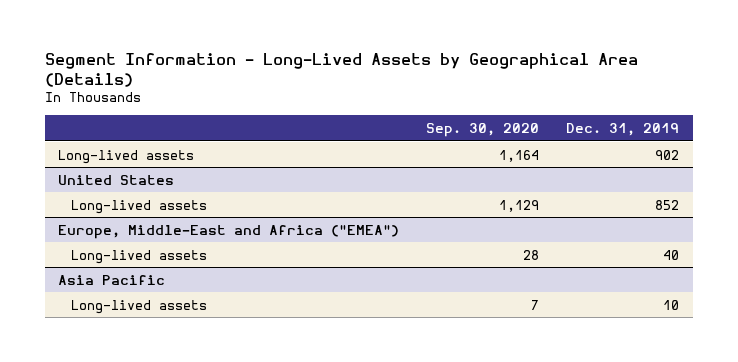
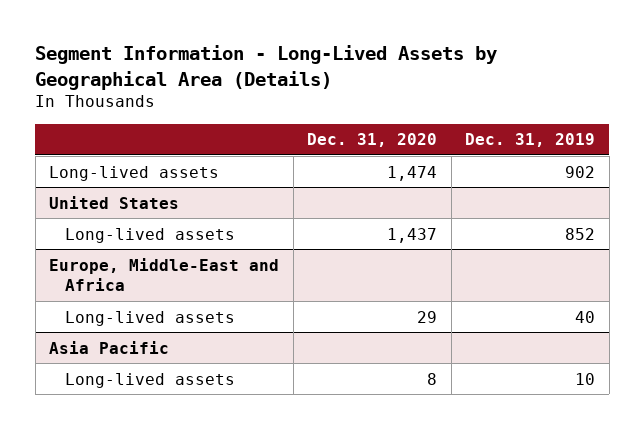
[426,122,540,137] Sep. 30, 2020 -> none
none -> [307,133,438,148] Dec. 31, 2020
[58,224,400,239] Europe, Middle-East and Africa ("EMEA") -> [49,257,280,292] Europe, Middle-East and Africa

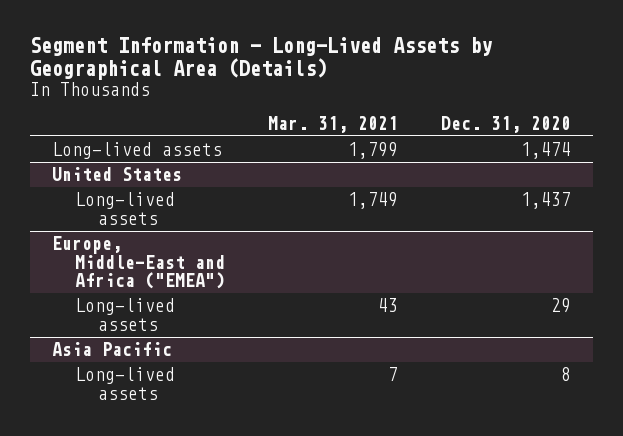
[465,133,596,148] Dec. 31, 2019 -> none
none -> [268,115,399,133] Mar. 31, 2021
[49,257,280,292] Europe, Middle-East and Africa -> [51,236,226,290] Europe, Middle-East and Africa ("EMEA")

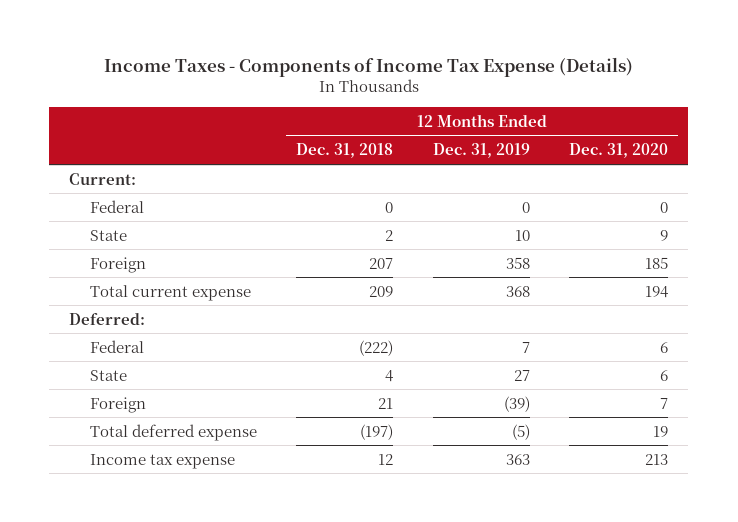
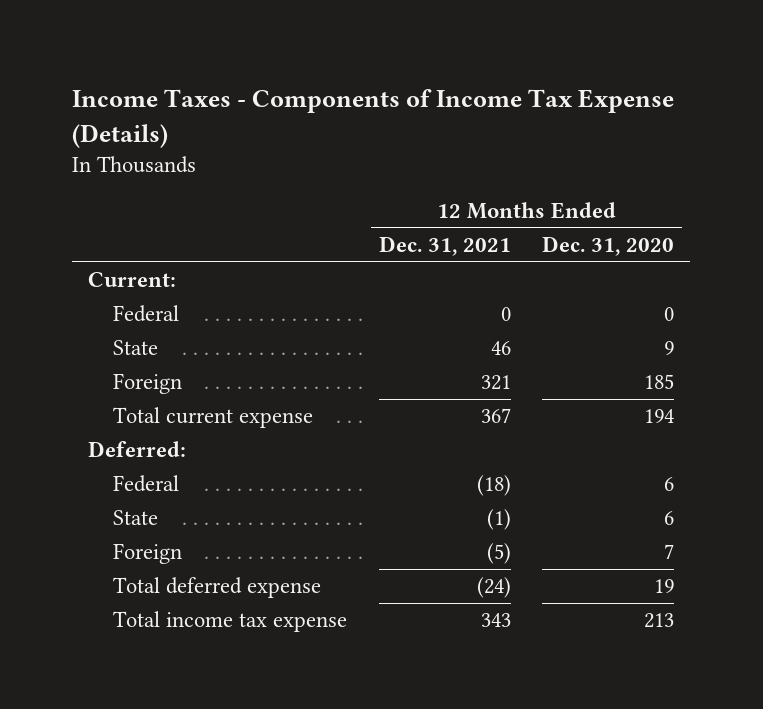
[296,143,394,159] Dec. 31, 2018 -> none
[432,143,530,159] Dec. 31, 2019 -> none
none -> [378,235,511,256] Dec. 31, 2021
[89,453,235,469] Income tax expense -> [112,611,347,633] Total income tax expense

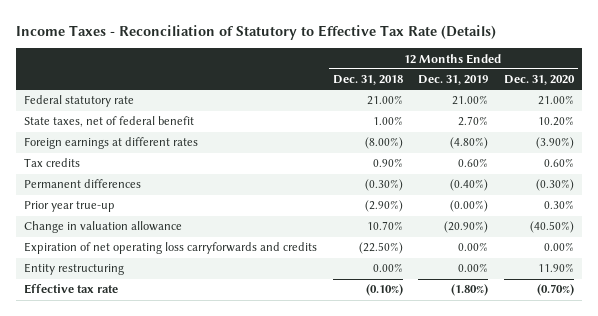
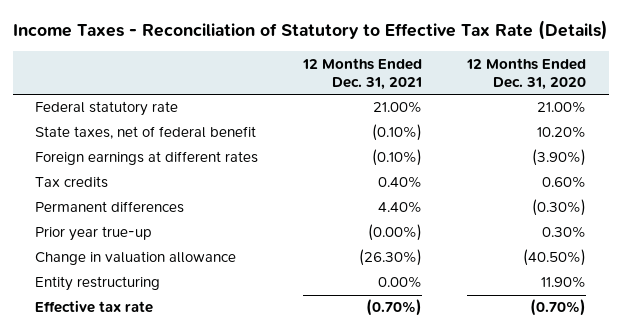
[332,75,403,86] Dec. 31, 2018 -> none
[418,75,489,86] Dec. 31, 2019 -> none
none -> [302,57,423,91] 12 Months Ended Dec. 31, 2021
[23,242,317,255] Expiration of net operating loss carryforwards and credits -> none

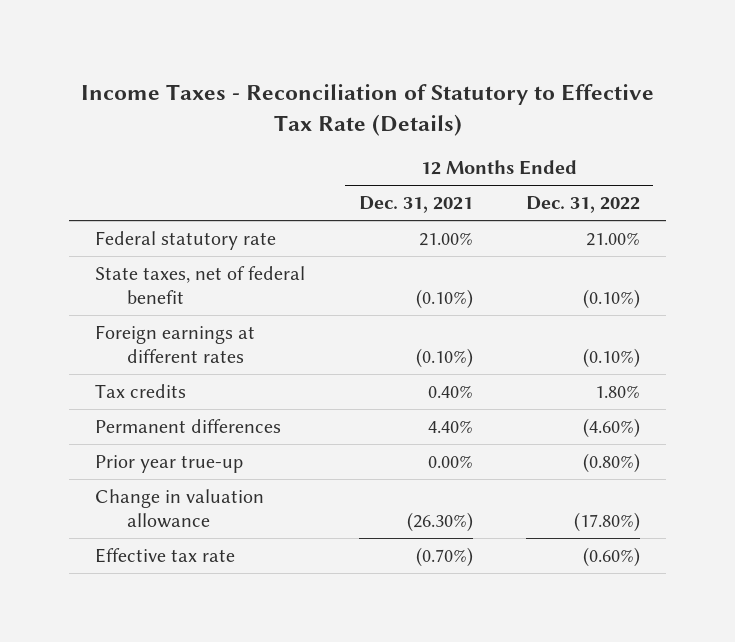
[466,57,587,91] 12 Months Ended Dec. 31, 2020 -> none
none -> [525,196,640,214] Dec. 31, 2022
[368,224,423,242] (0.00%) -> [427,454,473,468] 0.00%
[35,276,161,292] Entity restructuring -> none

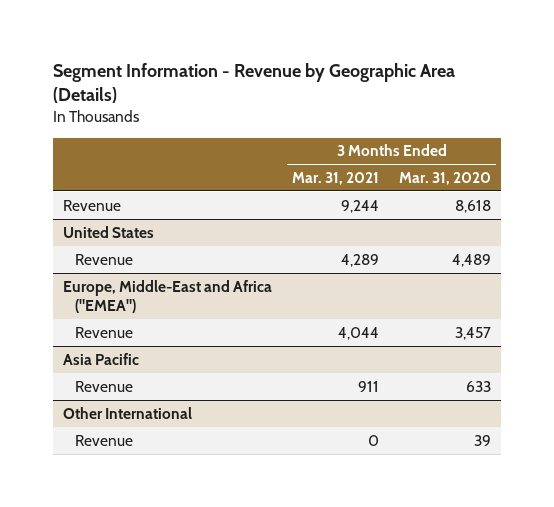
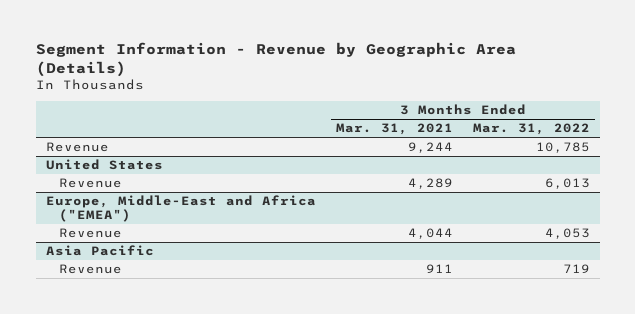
[399,171,492,185] Mar. 31, 2020 -> none
none -> [472,123,590,136] Mar. 31, 2022
[62,406,192,419] Other International -> none
[75,434,134,446] Revenue -> none

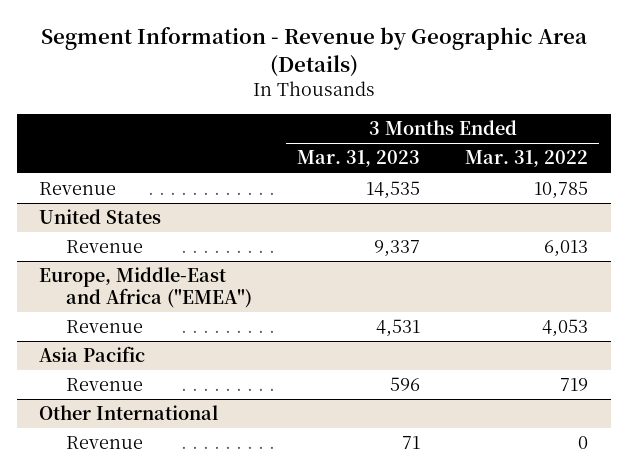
[335,123,453,136] Mar. 31, 2021 -> none
none -> [297,150,421,168] Mar. 31, 2023
none -> [39,405,219,421] Other International
none -> [66,436,144,450] Revenue

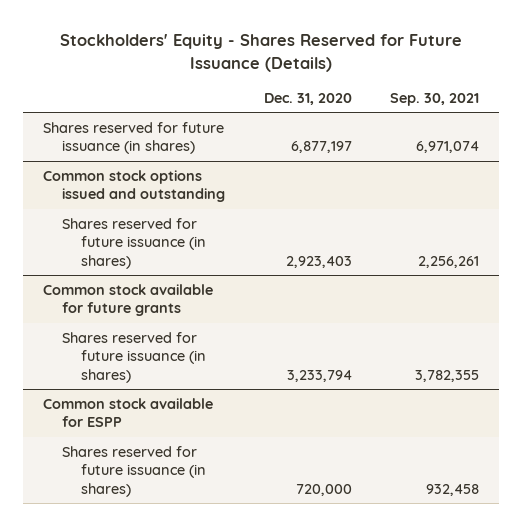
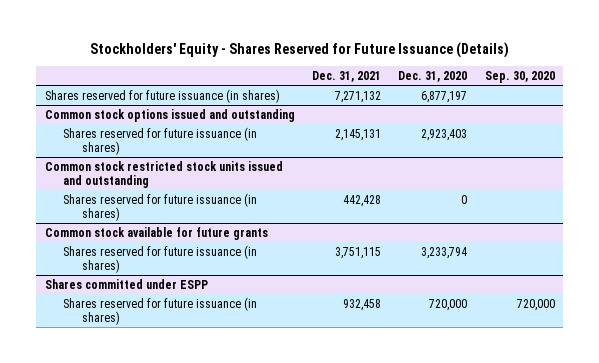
[390,92,480,106] Sep. 30, 2021 -> none
none -> [311,71,381,83] Dec. 31, 2021
none -> [484,71,555,84] Sep. 30, 2020
none -> [44,160,283,188] Common stock restricted stock units issued and outstanding
none -> [63,192,258,221] Shares reserved for future issuance (in shares)
[42,397,213,428] Common stock available for ESPP -> [44,278,208,289] Shares committed under ESPP

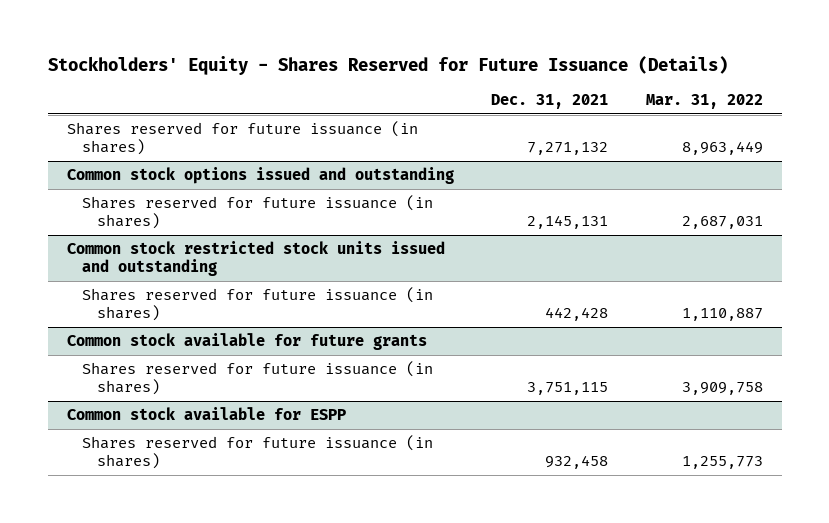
[398,71,468,83] Dec. 31, 2020 -> none
[484,71,555,84] Sep. 30, 2020 -> none
none -> [645,93,763,109] Mar. 31, 2022
[44,278,208,289] Shares committed under ESPP -> [66,407,346,421] Common stock available for ESPP

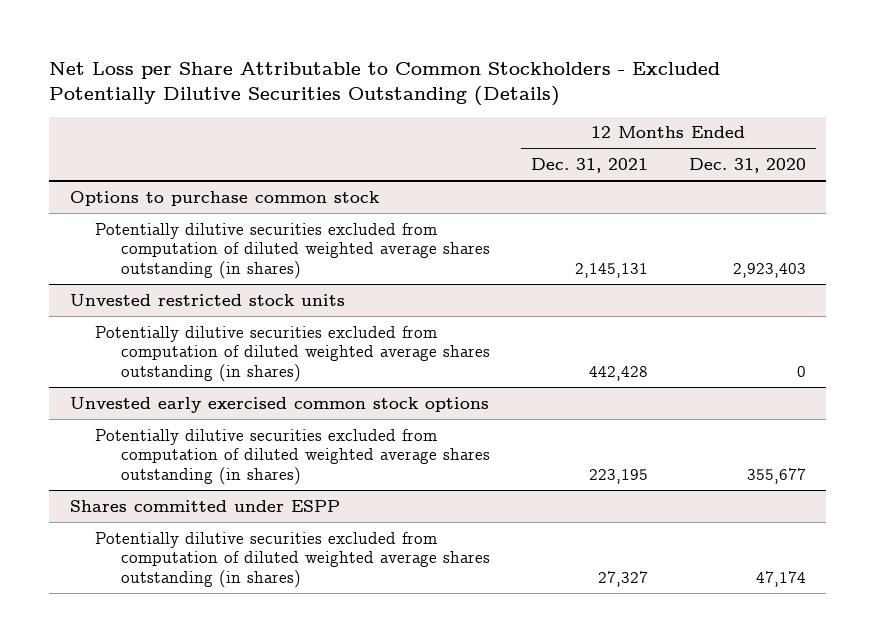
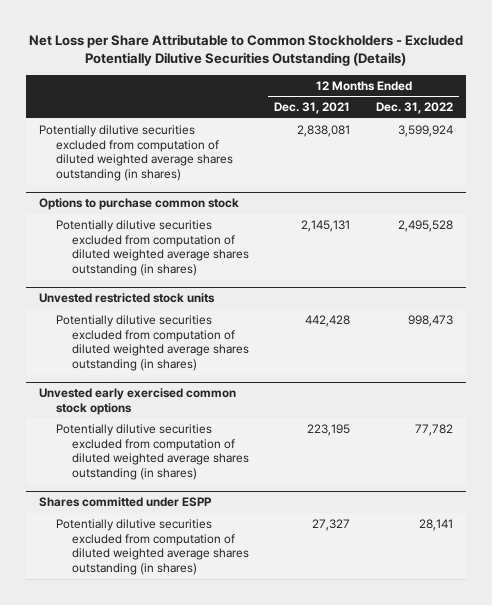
[688,158,806,174] Dec. 31, 2020 -> none
none -> [375,102,453,115] Dec. 31, 2022
none -> [39,124,233,182] Potentially dilutive securities excluded from computation of diluted weighted average shares outstanding (in shares)

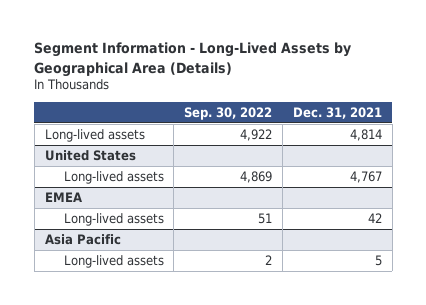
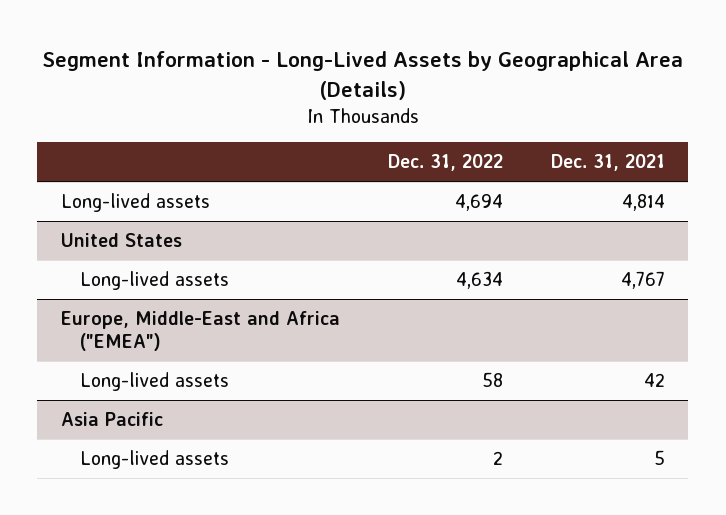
[184,106,273,120] Sep. 30, 2022 -> none
none -> [387,154,503,172] Dec. 31, 2022
[44,191,82,202] EMEA -> [61,310,341,352] Europe, Middle-East and Africa ("EMEA")

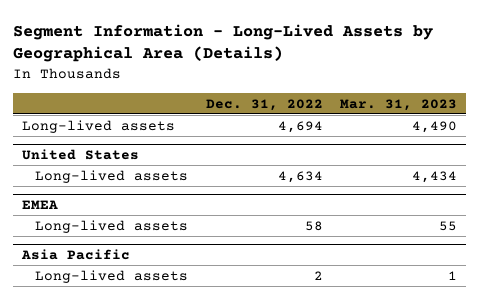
[550,154,665,172] Dec. 31, 2021 -> none
none -> [340,98,458,111] Mar. 31, 2023
[61,310,341,352] Europe, Middle-East and Africa ("EMEA") -> [21,200,58,210] EMEA

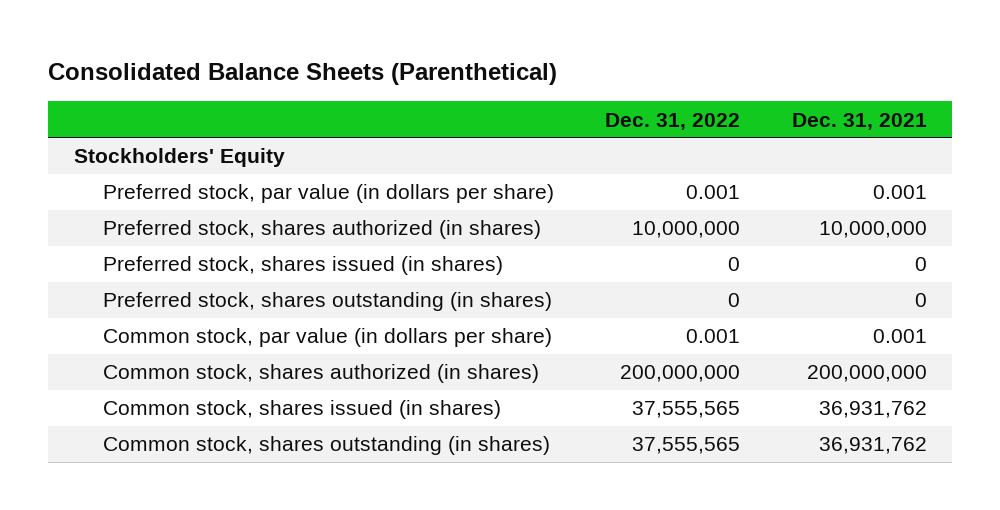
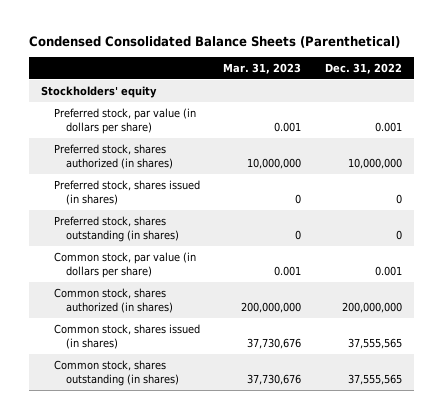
[47,63,557,86] Consolidated Balance Sheets (Parenthetical) -> [29,36,401,49] Condensed Consolidated Balance Sheets (Parenthetical)
[791,112,927,130] Dec. 31, 2021 -> none
none -> [223,62,302,74] Mar. 31, 2023
[73,148,285,168] Stockholders' Equity -> [40,85,157,98] Stockholders' equity

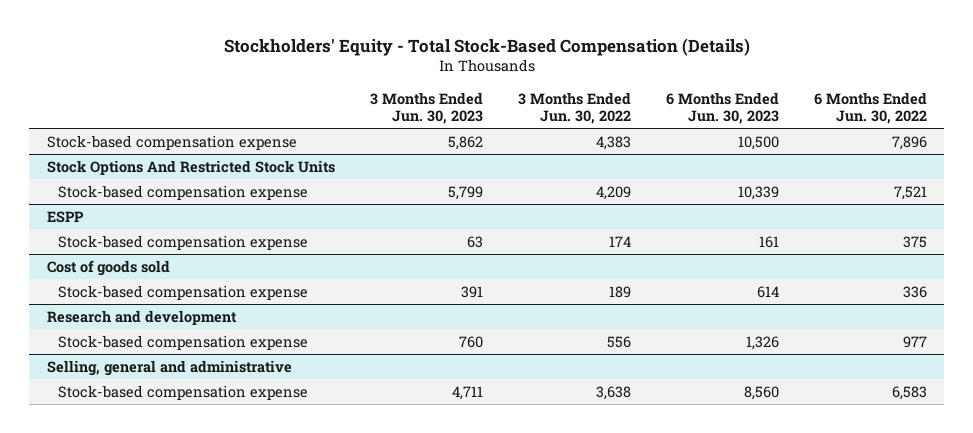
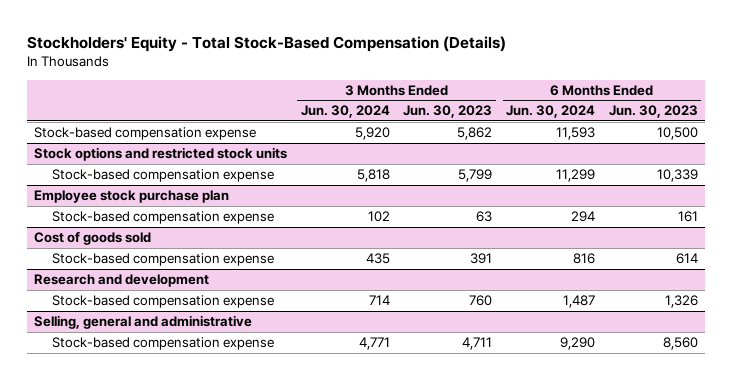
[517,91,631,125] 3 Months Ended Jun. 30, 2022 -> none
[813,91,927,125] 6 Months Ended Jun. 30, 2022 -> none
none -> [300,105,390,119] Jun. 30, 2024
none -> [506,105,596,119] Jun. 30, 2024
[46,159,335,175] Stock Options And Restricted Stock Units -> [34,147,288,162] Stock options and restricted stock units
[46,210,84,223] ESPP -> [34,190,230,204] Employee stock purchase plan

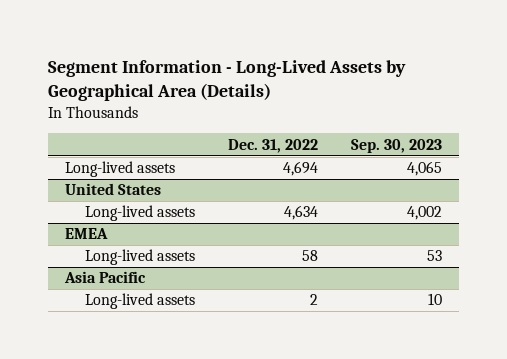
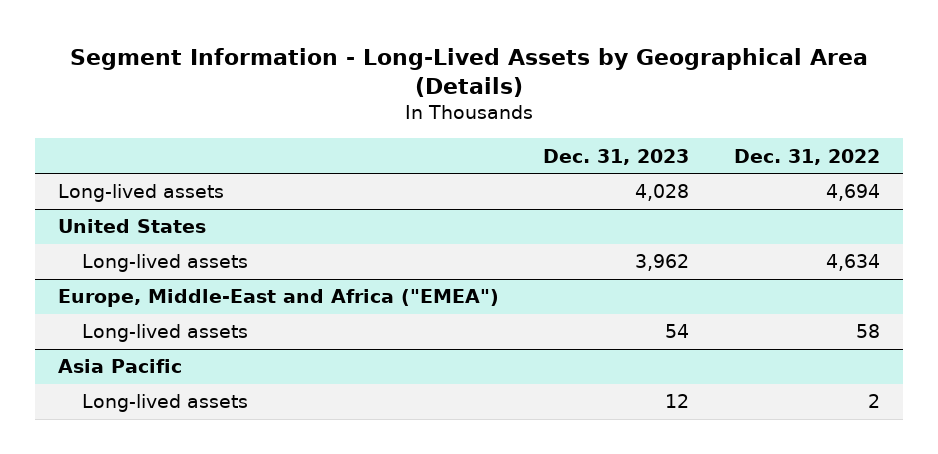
[351,138,443,153] Sep. 30, 2023 -> none
none -> [543,148,690,165] Dec. 31, 2023
[64,228,108,240] EMEA -> [57,289,499,308] Europe, Middle-East and Africa ("EMEA")

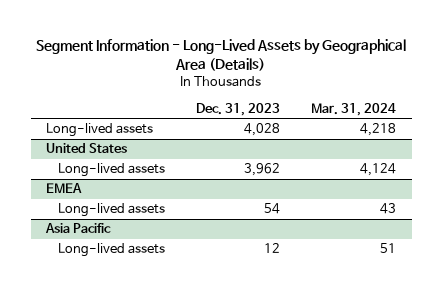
[734,148,881,165] Dec. 31, 2022 -> none
none -> [311,102,397,116] Mar. 31, 2024
[57,289,499,308] Europe, Middle-East and Africa ("EMEA") -> [46,183,83,194] EMEA

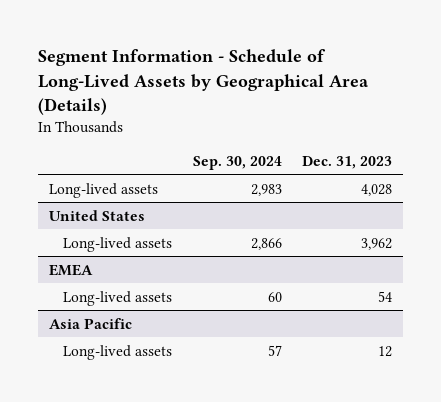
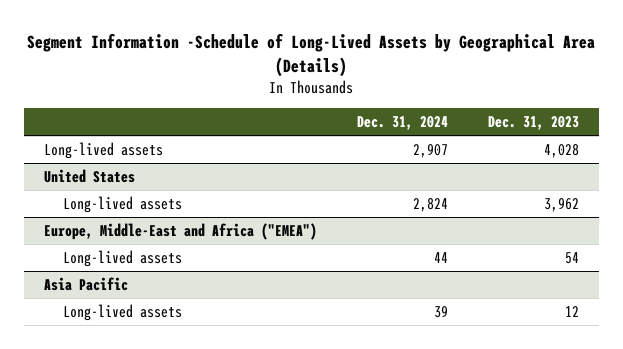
[38,49,370,115] Segment Information - Schedule of Long-Lived Assets by Geographical Area (Details) -> [27,32,596,77] Segment Information -Schedule of Long-Lived Assets by Geographical Area (Details)
[192,155,282,170] Sep. 30, 2024 -> none
none -> [356,115,448,130] Dec. 31, 2024
[48,263,93,276] EMEA -> [43,222,317,240] Europe, Middle-East and Africa ("EMEA")

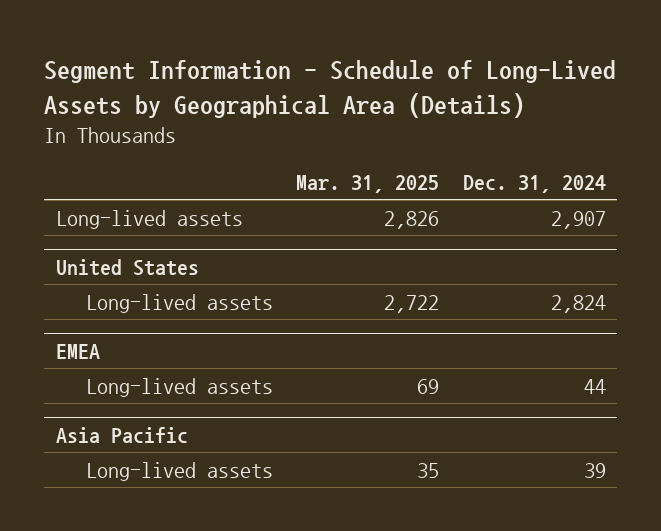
[27,32,596,77] Segment Information -Schedule of Long-Lived Assets by Geographical Area (Details) -> [44,60,617,118] Segment Information - Schedule of Long-Lived Assets by Geographical Area (Details)
[487,115,579,130] Dec. 31, 2023 -> none
none -> [296,174,440,193] Mar. 31, 2025
[43,222,317,240] Europe, Middle-East and Africa ("EMEA") -> [55,343,100,359] EMEA

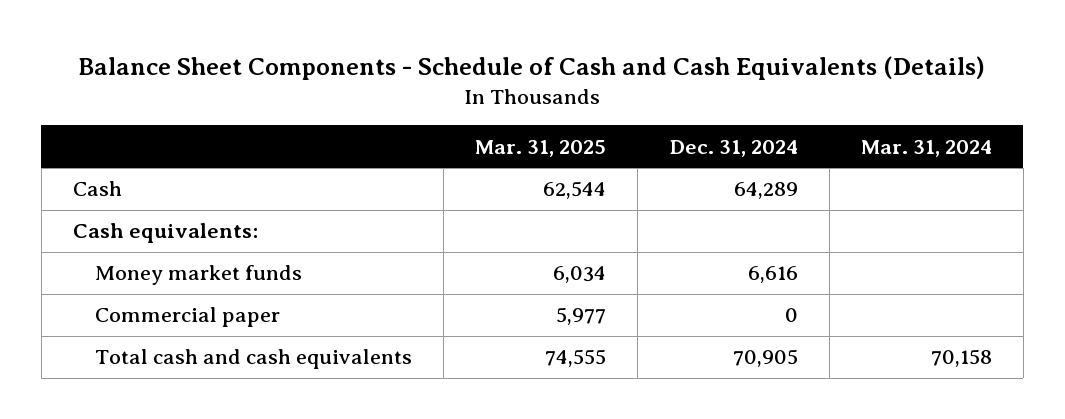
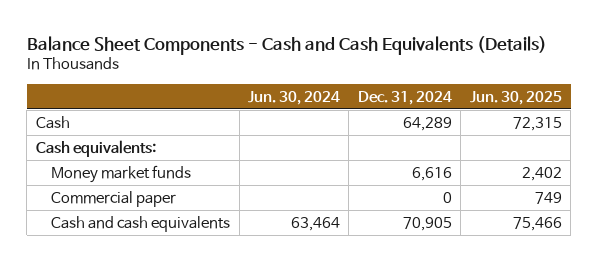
[78,55,986,80] Balance Sheet Components - Schedule of Cash and Cash Equivalents (Details) -> [26,35,547,55] Balance Sheet Components - Cash and Cash Equivalents (Details)
[475,139,607,157] Mar. 31, 2025 -> none
[860,139,992,157] Mar. 31, 2024 -> none
none -> [248,90,341,105] Jun. 30, 2024
none -> [469,90,562,105] Jun. 30, 2025
[94,349,412,370] Total cash and cash equivalents -> [51,215,231,232] Cash and cash equivalents

